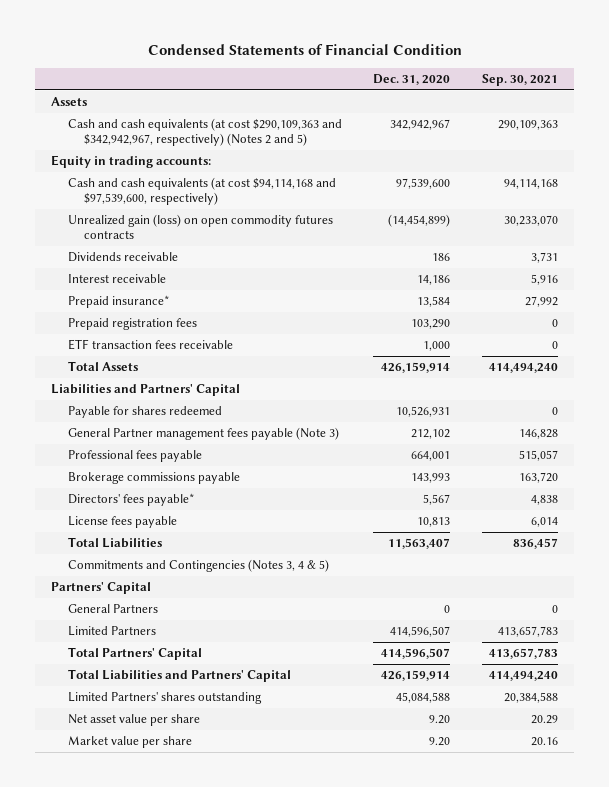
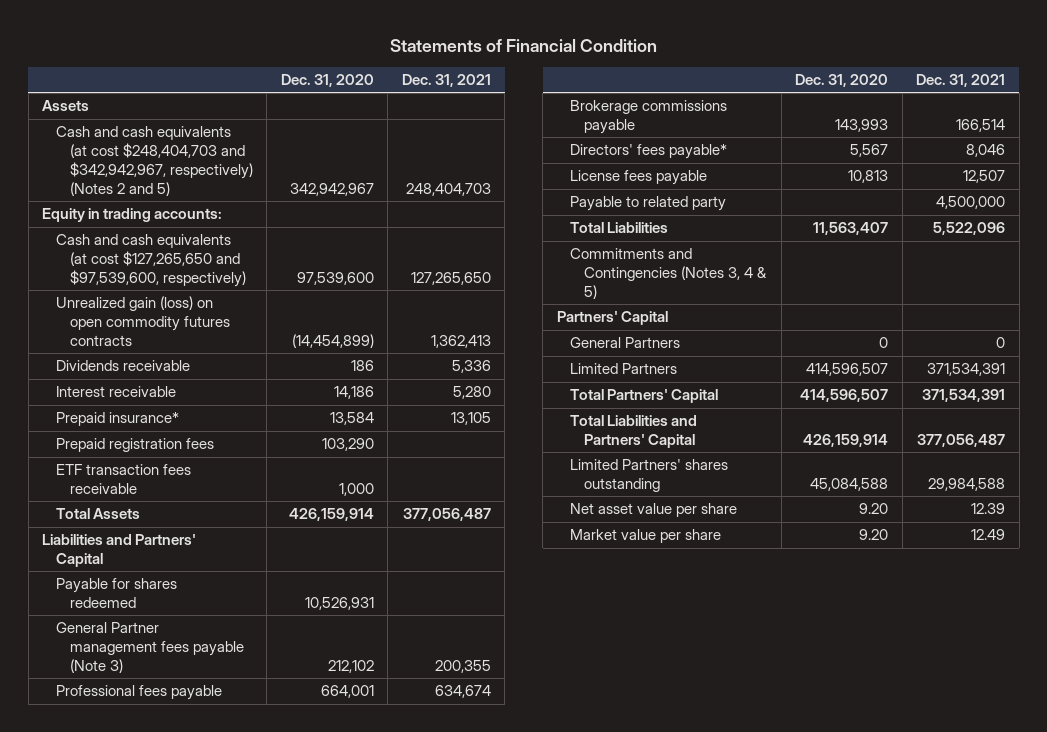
[147,44,462,56] Condensed Statements of Financial Condition -> [389,38,657,52] Statements of Financial Condition
[482,74,559,87] Sep. 30, 2021 -> none
none -> [401,74,491,88] Dec. 31, 2021
[67,118,342,147] Cash and cash equivalents (at cost $290,109,363 and $342,942,967, respectively) (Notes 2 and 5) -> [56,126,254,196] Cash and cash equivalents (at cost $248,404,703 and $342,942,967, respectively) (Notes 2 and 5)
[67,177,336,206] Cash and cash equivalents (at cost $94,114,168 and $97,539,600, respectively) -> [56,234,247,287] Cash and cash equivalents (at cost $127,265,650 and $97,539,600, respectively)
none -> [570,196,727,212] Payable to related party

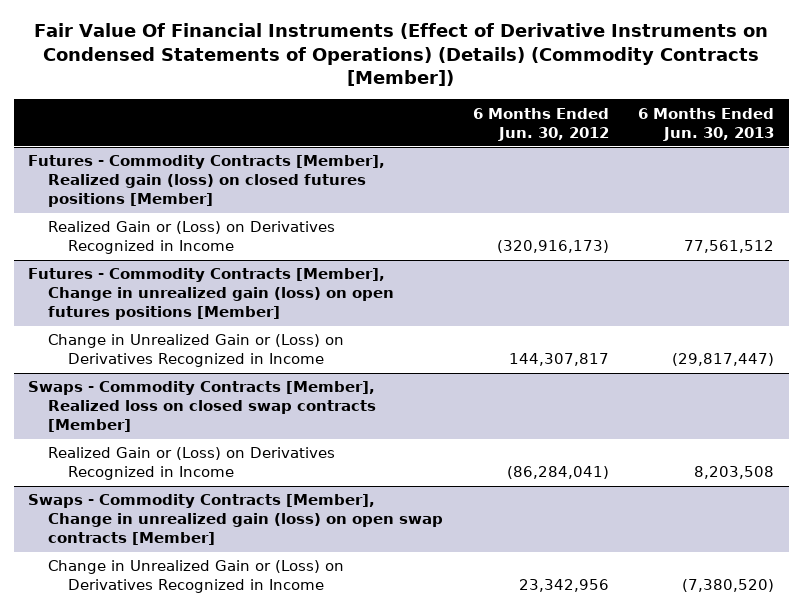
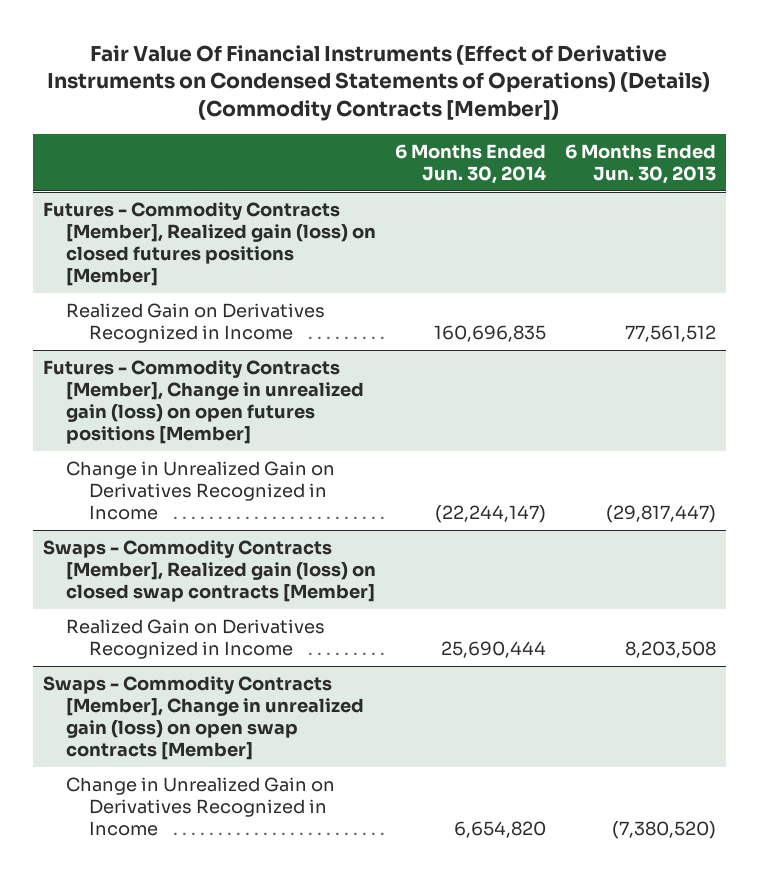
[472,107,609,141] 6 Months Ended Jun. 30, 2012 -> none
none -> [394,143,546,184] 6 Months Ended Jun. 30, 2014
[47,221,335,255] Realized Gain or (Loss) on Derivatives Recognized in Income -> [65,302,325,344] Realized Gain on Derivatives Recognized in Income
[47,334,344,368] Change in Unrealized Gain or (Loss) on Derivatives Recognized in Income -> [65,460,335,521] Change in Unrealized Gain on Derivatives Recognized in Income
[28,381,376,433] Swaps - Commodity Contracts [Member], Realized loss on closed swap contracts [Member] -> [42,539,376,603] Swaps - Commodity Contracts [Member], Realized gain (loss) on closed swap contracts [Member]
[47,447,335,481] Realized Gain or (Loss) on Derivatives Recognized in Income -> [65,618,325,660] Realized Gain on Derivatives Recognized in Income
[47,560,344,594] Change in Unrealized Gain or (Loss) on Derivatives Recognized in Income -> [65,776,335,837] Change in Unrealized Gain on Derivatives Recognized in Income

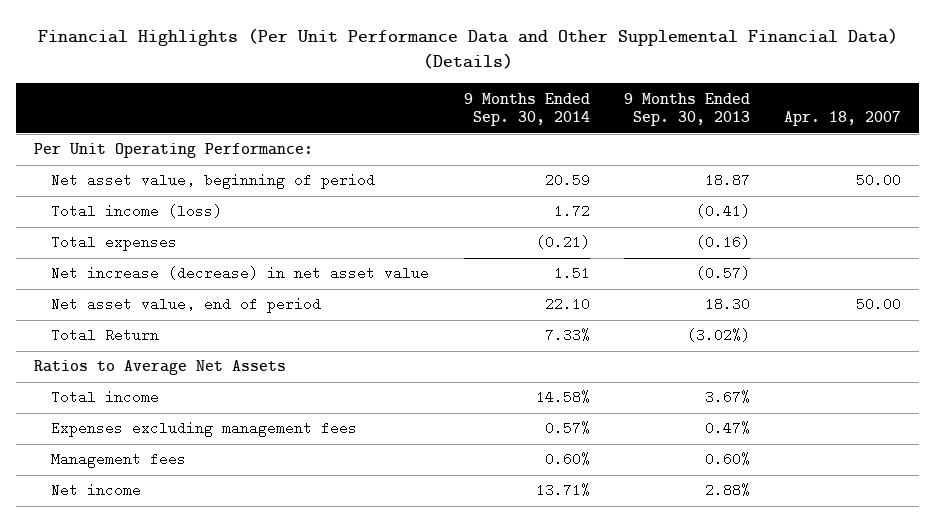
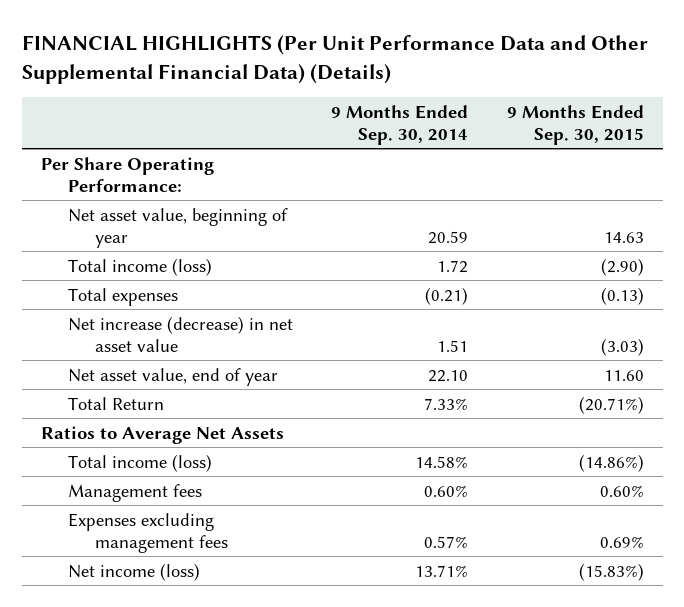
[37,27,898,70] Financial Highlights (Per Unit Performance Data and Other Supplemental Financial Data) (Details) -> [21,35,648,84] FINANCIAL HIGHLIGHTS (Per Unit Performance Data and Other Supplemental Financial Data) (Details)
[624,92,751,127] 9 Months Ended Sep. 30, 2013 -> none
[784,111,902,127] Apr. 18, 2007 -> none
none -> [506,104,644,145] 9 Months Ended Sep. 30, 2015
[33,143,313,159] Per Unit Operating Performance: -> [40,156,214,192] Per Share Operating Performance:
[51,173,376,190] Net asset value, beginning of period -> [67,207,288,248] Net asset value, beginning of year
[51,297,322,314] Net asset value, end of period -> [67,367,278,386] Net asset value, end of year
[51,390,160,405] Total income -> [67,453,212,472] Total income (loss)
[51,421,358,438] Expenses excluding management fees -> [67,512,229,553] Expenses excluding management fees
[51,483,142,498] Net income -> [67,562,200,581] Net income (loss)

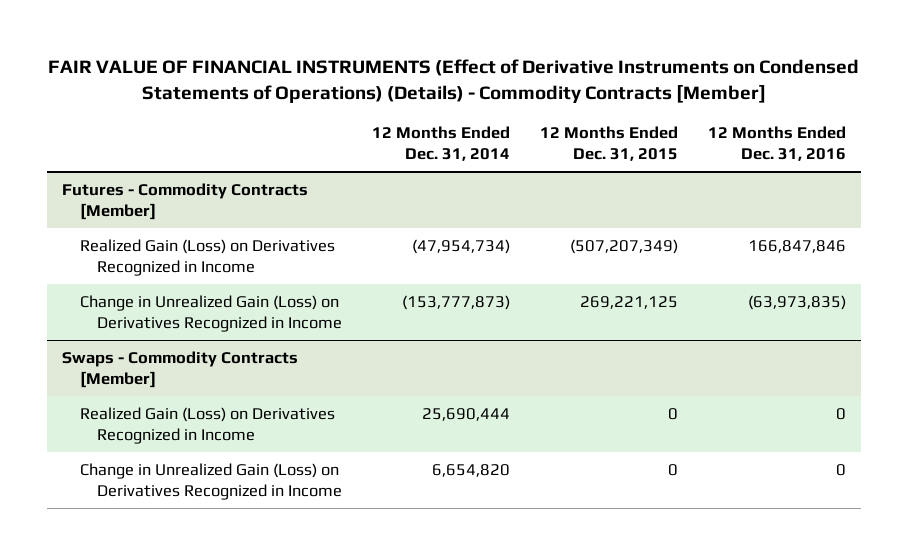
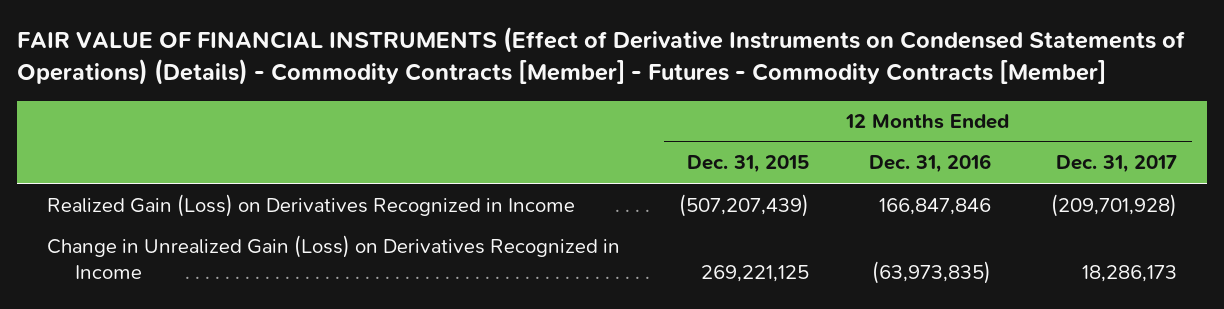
[47,58,859,103] FAIR VALUE OF FINANCIAL INSTRUMENTS (Effect of Derivative Instruments on Condensed Statements of Operations) (Details) - Commodity Contracts [Member] -> [16,27,1185,86] FAIR VALUE OF FINANCIAL INSTRUMENTS (Effect of Derivative Instruments on Condensed Statements of Operations) (Details) - Commodity Contracts [Member] - Futures - Commodity Contracts [Member]
[372,125,511,162] 12 Months Ended Dec. 31, 2014 -> none
none -> [1056,155,1178,174] Dec. 31, 2017
[61,182,308,220] Futures - Commodity Contracts [Member] -> none
[569,238,678,254] (507,207,349) -> [679,193,810,217] (507,207,439)
[61,350,298,388] Swaps - Commodity Contracts [Member] -> none
[79,406,335,444] Realized Gain (Loss) on Derivatives Recognized in Income -> none
[79,462,343,500] Change in Unrealized Gain (Loss) on Derivatives Recognized in Income -> none

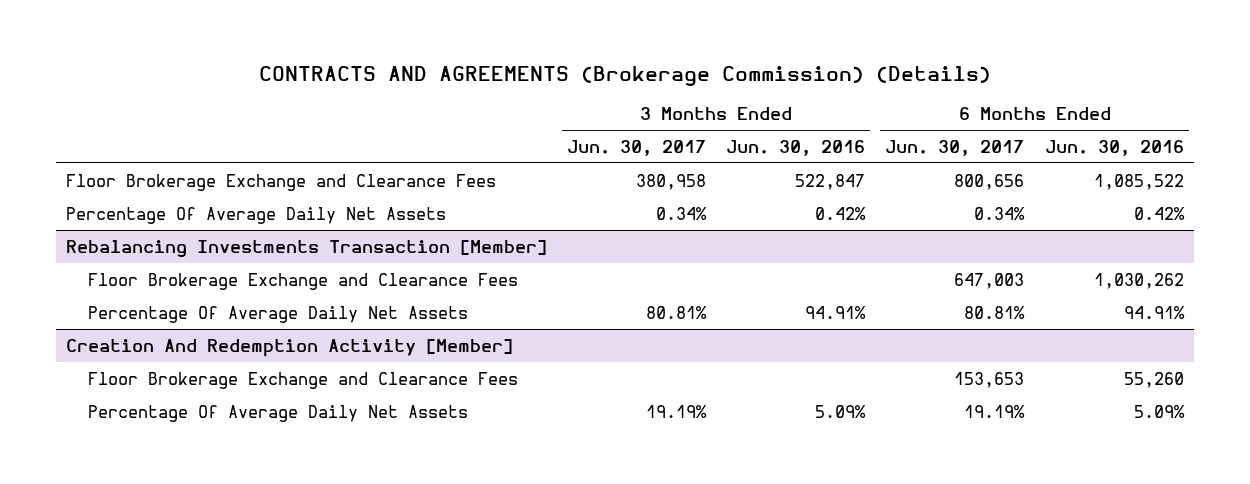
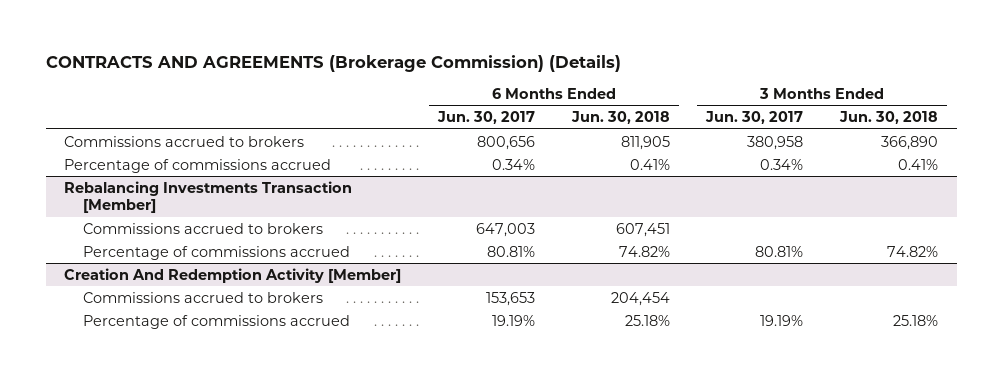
[726,139,866,156] Jun. 30, 2016 -> none
[1044,139,1184,156] Jun. 30, 2016 -> none
none -> [570,111,670,125] Jun. 30, 2018
none -> [839,111,939,125] Jun. 30, 2018
[65,173,496,191] Floor Brokerage Exchange and Clearance Fees -> [64,135,305,147] Commissions accrued to brokers
[65,206,446,224] Percentage Of Average Daily Net Assets -> [64,158,332,173] Percentage of commissions accrued
[88,272,519,290] Floor Brokerage Exchange and Clearance Fees -> [83,222,324,234] Commissions accrued to brokers
[88,305,469,323] Percentage Of Average Daily Net Assets -> [83,245,351,260] Percentage of commissions accrued
[88,371,519,389] Floor Brokerage Exchange and Clearance Fees -> [83,291,324,303] Commissions accrued to brokers
[88,404,469,422] Percentage Of Average Daily Net Assets -> [83,314,351,329] Percentage of commissions accrued

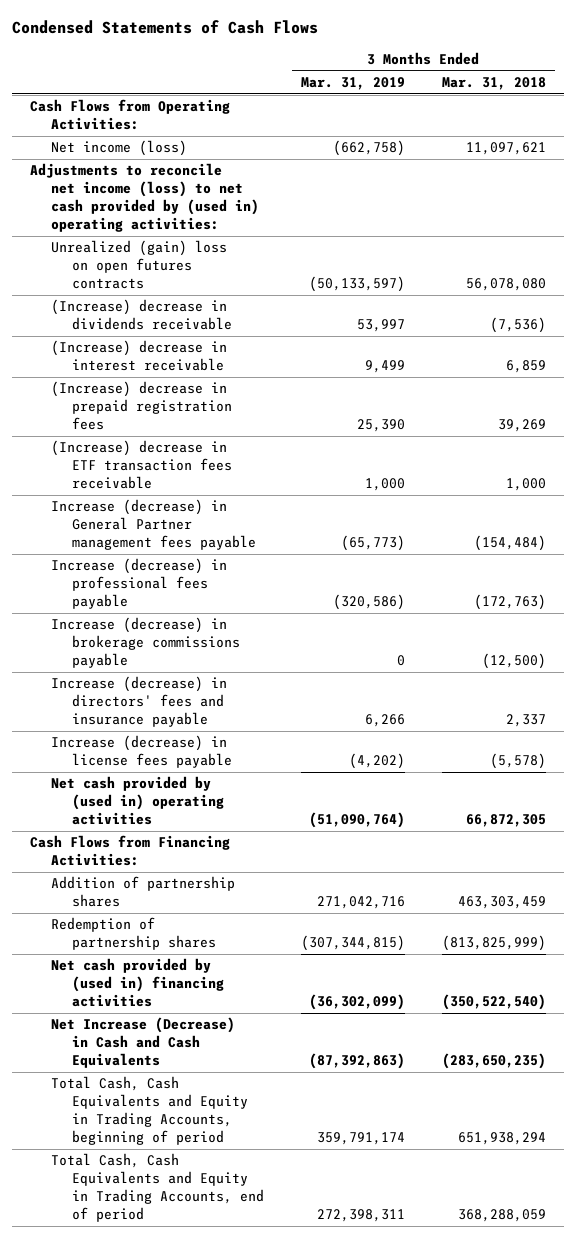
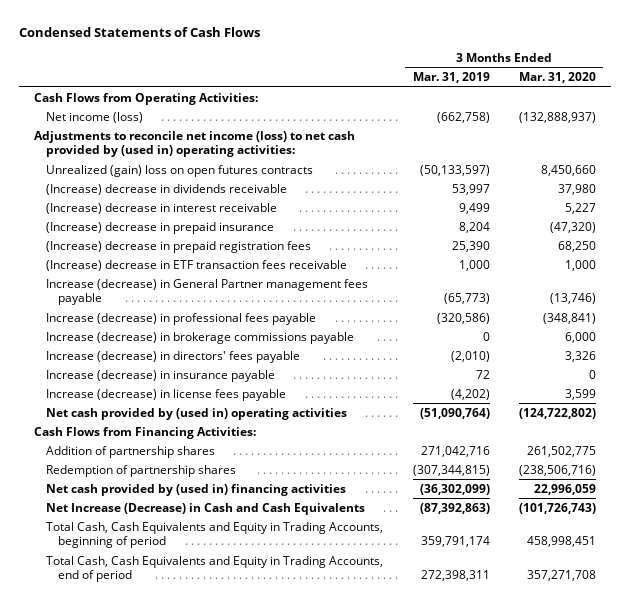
[441,76,546,90] Mar. 31, 2018 -> none
none -> [519,72,597,84] Mar. 31, 2020
none -> [46,221,275,234] (Increase) decrease in prepaid insurance
[51,676,228,728] Increase (decrease) in directors' fees and insurance payable -> [46,350,301,363] Increase (decrease) in directors' fees payable
[364,714,405,728] 6,266 -> [450,350,490,362] (2,010)
none -> [46,369,276,382] Increase (decrease) in insurance payable

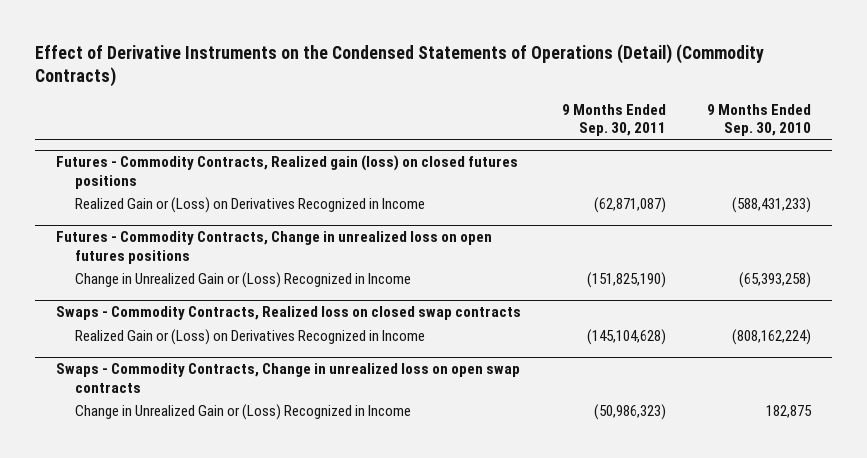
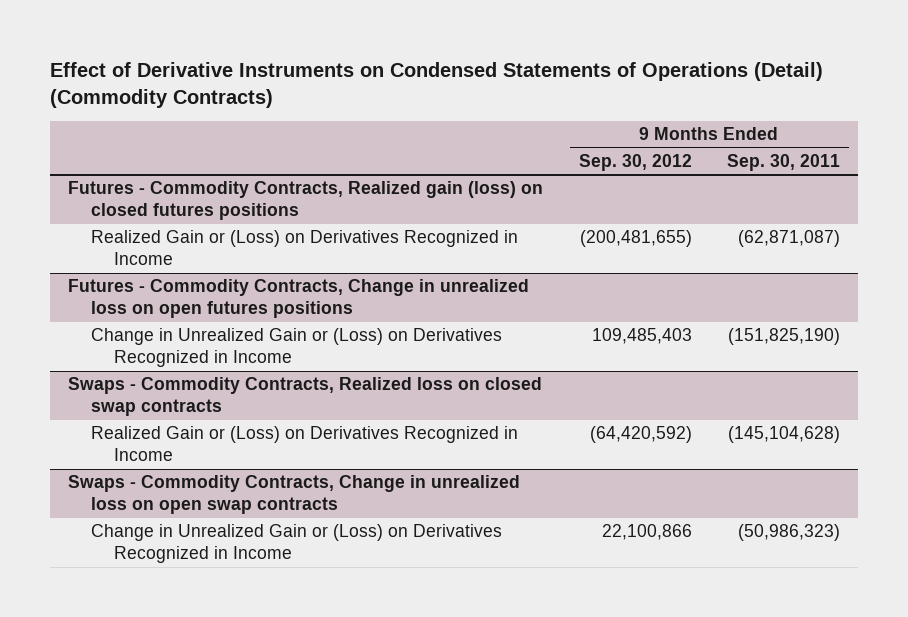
[35,43,765,88] Effect of Derivative Instruments on the Condensed Statements of Operations (Detail) (Commodity Contracts) -> [49,61,823,108] Effect of Derivative Instruments on Condensed Statements of Operations (Detail) (Commodity Contracts)
[707,103,812,137] 9 Months Ended Sep. 30, 2010 -> none
none -> [578,153,692,171] Sep. 30, 2012
[74,272,411,289] Change in Unrealized Gain or (Loss) Recognized in Income -> [90,328,502,368] Change in Unrealized Gain or (Loss) on Derivatives Recognized in Income
[74,404,411,421] Change in Unrealized Gain or (Loss) Recognized in Income -> [90,524,502,564] Change in Unrealized Gain or (Loss) on Derivatives Recognized in Income

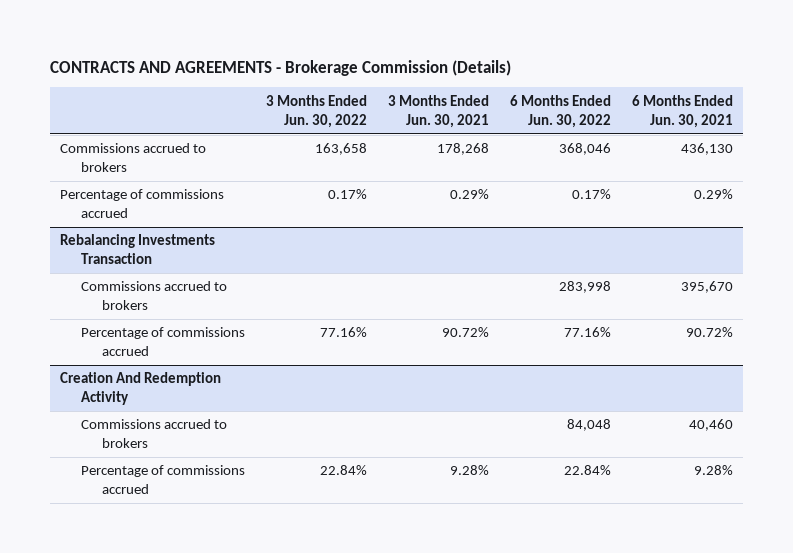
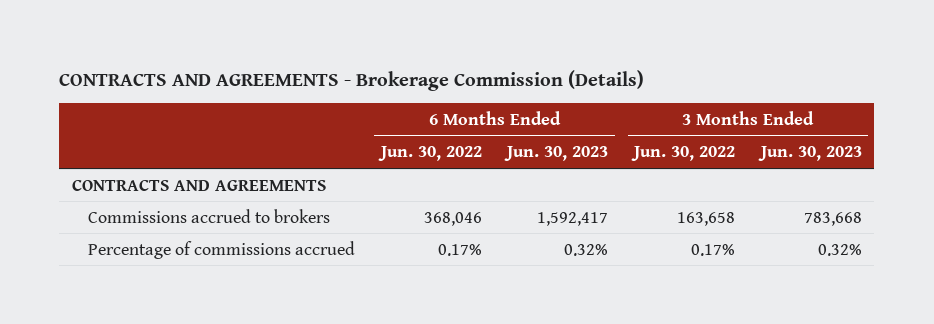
[387,94,489,128] 3 Months Ended Jun. 30, 2021 -> none
[631,94,733,128] 6 Months Ended Jun. 30, 2021 -> none
none -> [504,146,609,162] Jun. 30, 2023
none -> [757,146,862,162] Jun. 30, 2023
none -> [72,179,327,191] CONTRACTS AND AGREEMENTS
[60,234,216,265] Rebalancing Investments Transaction -> none
[80,281,227,311] Commissions accrued to brokers -> none
[80,327,245,357] Percentage of commissions accrued -> none
[60,372,222,406] Creation And Redemption Activity -> none
[80,419,227,449] Commissions accrued to brokers -> none
[80,465,245,495] Percentage of commissions accrued -> none

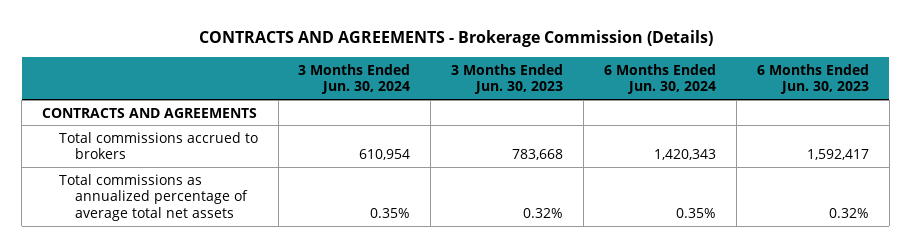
[377,146,482,162] Jun. 30, 2022 -> none
[630,146,735,162] Jun. 30, 2022 -> none
none -> [298,63,411,95] 3 Months Ended Jun. 30, 2024
none -> [603,63,716,95] 6 Months Ended Jun. 30, 2024
[88,208,331,223] Commissions accrued to brokers -> [58,131,258,160] Total commissions accrued to brokers
[88,240,356,259] Percentage of commissions accrued -> [58,173,249,222] Total commissions as annualized percentage of average total net assets

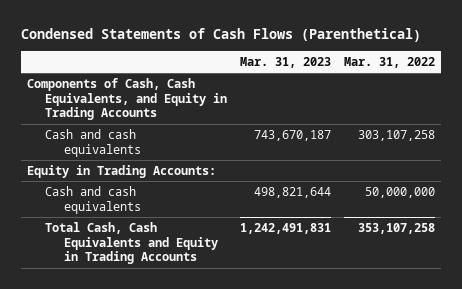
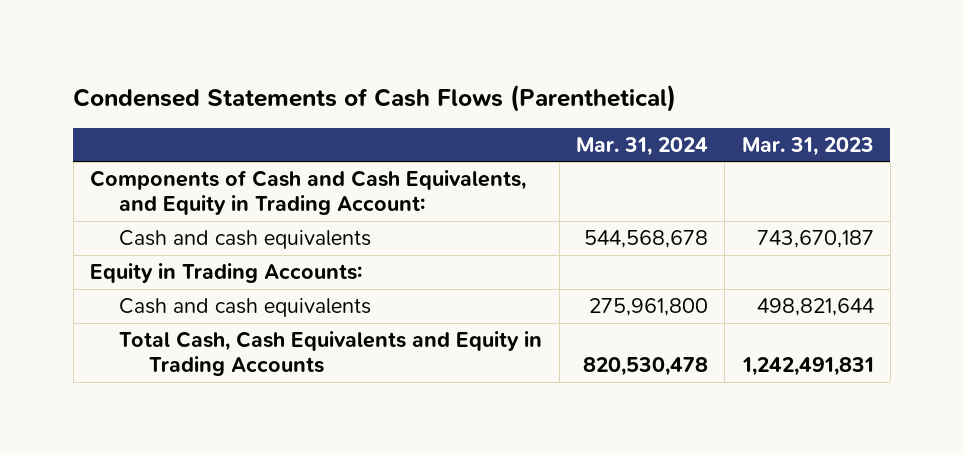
[343,56,435,68] Mar. 31, 2022 -> none
none -> [575,136,708,156] Mar. 31, 2024
[26,77,228,121] Components of Cash, Cash Equivalents, and Equity in Trading Accounts -> [90,170,527,216] Components of Cash and Cash Equivalents, and Equity in Trading Account:

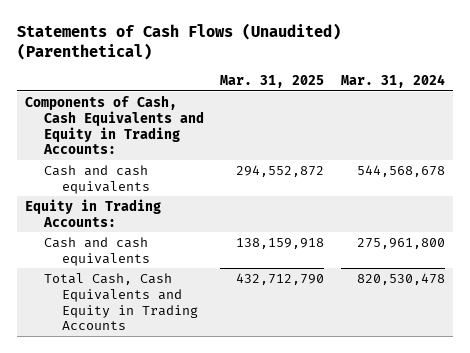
[73,84,677,113] Condensed Statements of Cash Flows (Parenthetical) -> [16,23,341,61] Statements of Cash Flows (Unaudited) (Parenthetical)
[741,136,874,156] Mar. 31, 2023 -> none
none -> [220,75,325,89] Mar. 31, 2025
[90,170,527,216] Components of Cash and Cash Equivalents, and Equity in Trading Account: -> [25,94,204,155] Components of Cash, Cash Equivalents and Equity in Trading Accounts:

